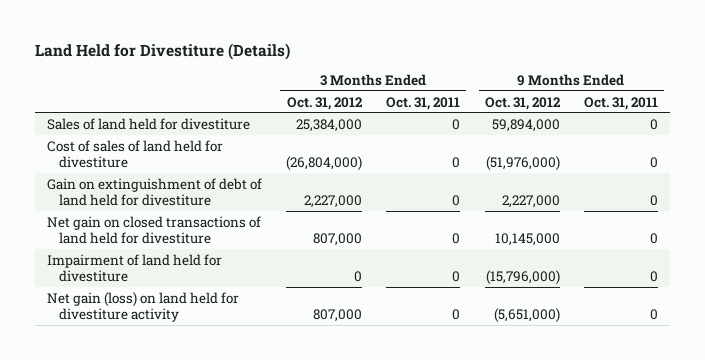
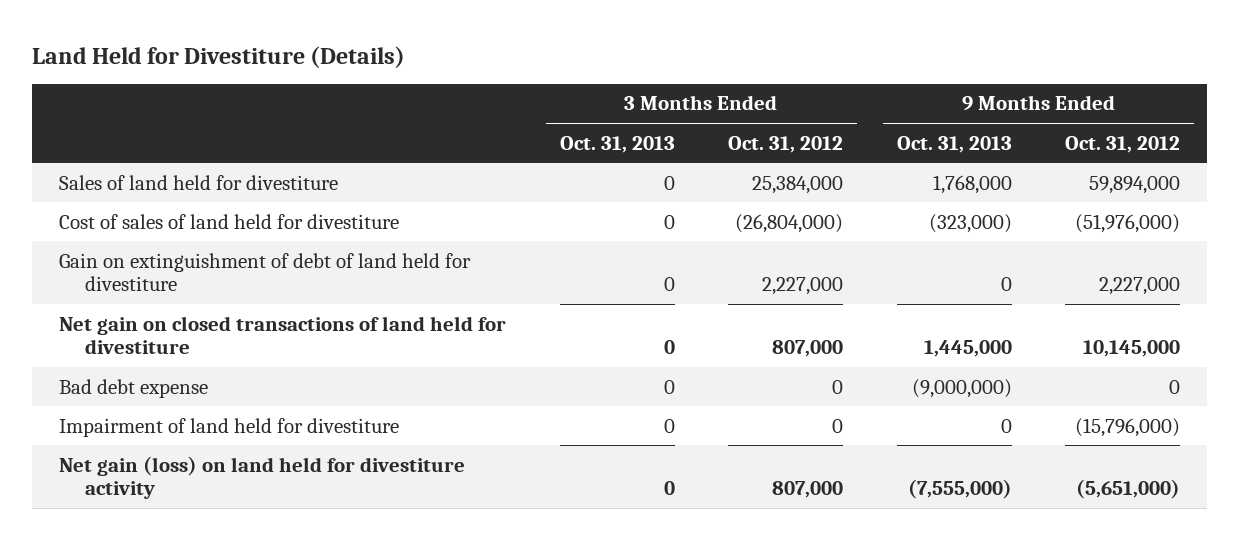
[386,96,461,110] Oct. 31, 2011 -> none
[584,96,659,110] Oct. 31, 2011 -> none
none -> [559,135,675,153] Oct. 31, 2013
none -> [896,135,1012,153] Oct. 31, 2013
none -> [58,378,208,398] Bad debt expense

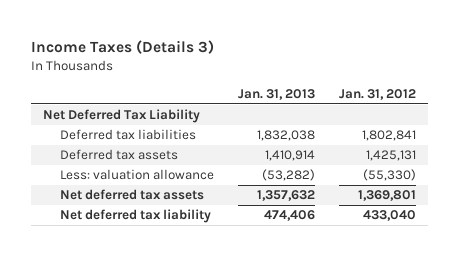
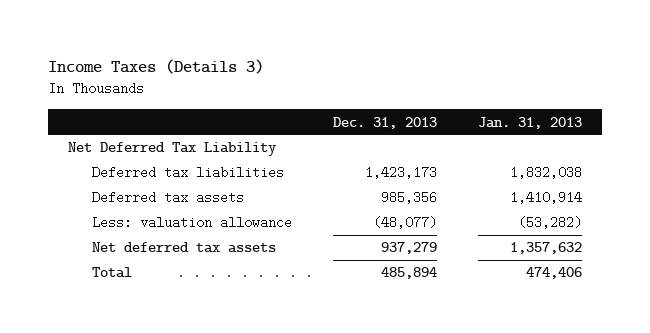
[339,88,417,100] Jan. 31, 2012 -> none
none -> [333,116,438,129] Dec. 31, 2013
[60,209,212,224] Net deferred tax liability -> [92,267,133,279] Total

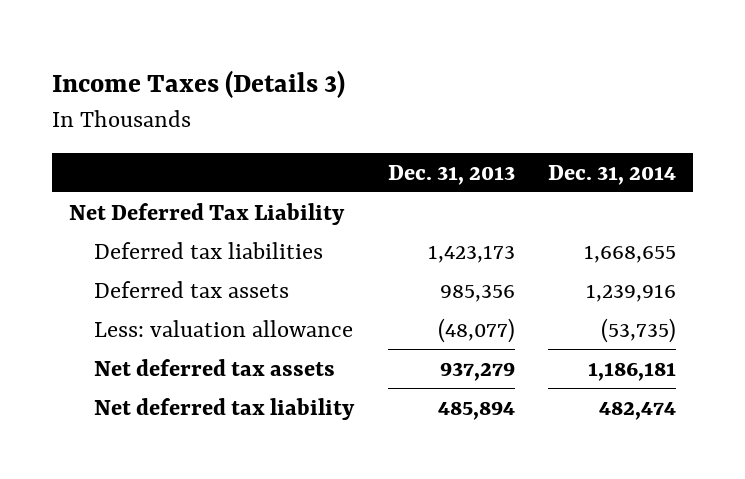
[477,116,582,129] Jan. 31, 2013 -> none
none -> [548,164,677,185] Dec. 31, 2014
[92,267,133,279] Total -> [94,397,356,420] Net deferred tax liability

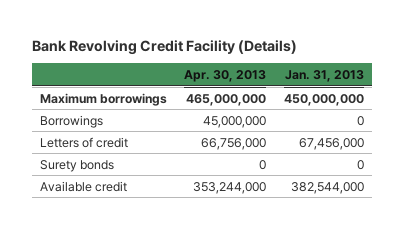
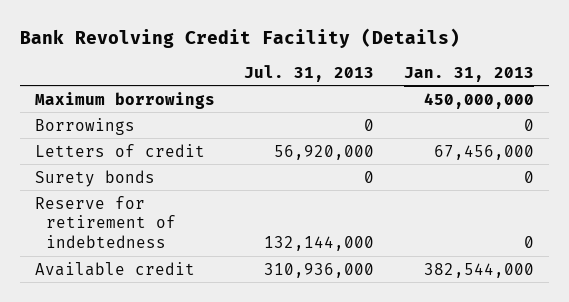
[184,70,267,83] Apr. 30, 2013 -> none
none -> [244,64,375,82] Jul. 31, 2013
none -> [34,195,176,249] Reserve for retirement of indebtedness

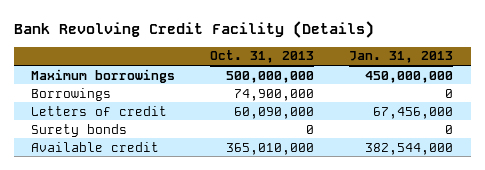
[244,64,375,82] Jul. 31, 2013 -> none
none -> [210,50,315,64] Oct. 31, 2013
[34,195,176,249] Reserve for retirement of indebtedness -> none

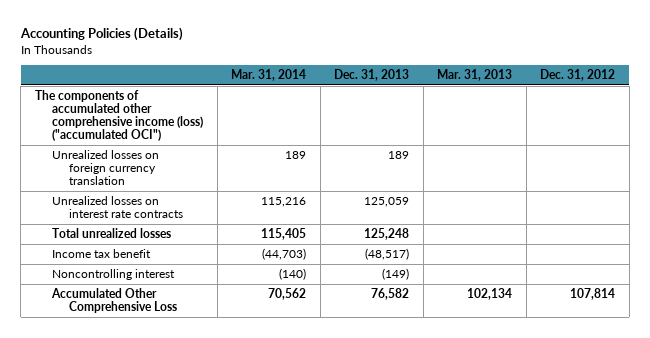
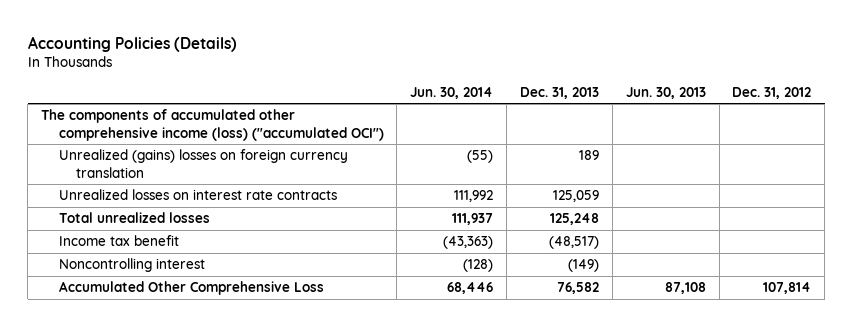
[231,69,307,82] Mar. 31, 2014 -> none
[437,69,513,82] Mar. 31, 2013 -> none
none -> [410,86,494,99] Jun. 30, 2014
none -> [625,86,706,99] Jun. 30, 2013
[51,150,159,186] Unrealized losses on foreign currency translation -> [58,149,348,178] Unrealized (gains) losses on foreign currency translation

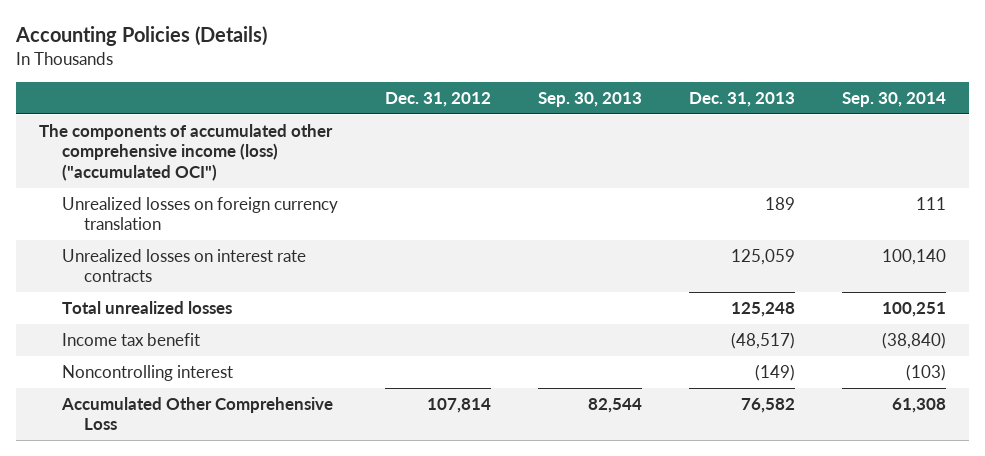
[410,86,494,99] Jun. 30, 2014 -> none
[625,86,706,99] Jun. 30, 2013 -> none
none -> [537,91,642,107] Sep. 30, 2013
none -> [841,91,946,107] Sep. 30, 2014
[58,149,348,178] Unrealized (gains) losses on foreign currency translation -> [61,197,338,231] Unrealized losses on foreign currency translation

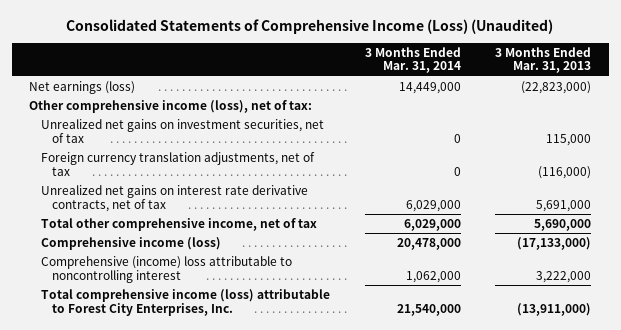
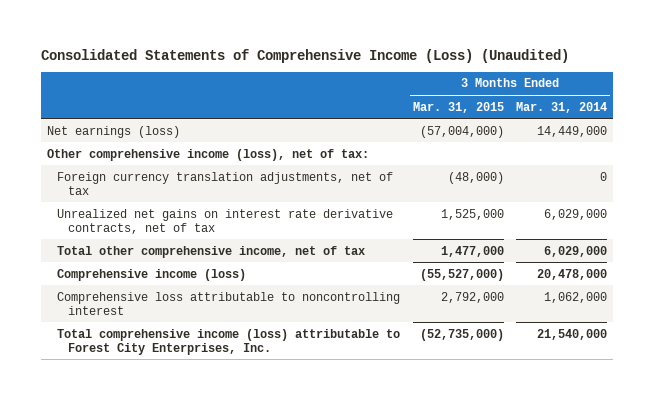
[495,46,592,74] 3 Months Ended Mar. 31, 2013 -> none
none -> [412,101,504,113] Mar. 31, 2015
[40,118,324,143] Unrealized net gains on investment securities, net of tax -> none
[40,255,292,283] Comprehensive (income) loss attributable to noncontrolling interest -> [57,291,401,315] Comprehensive loss attributable to noncontrolling interest

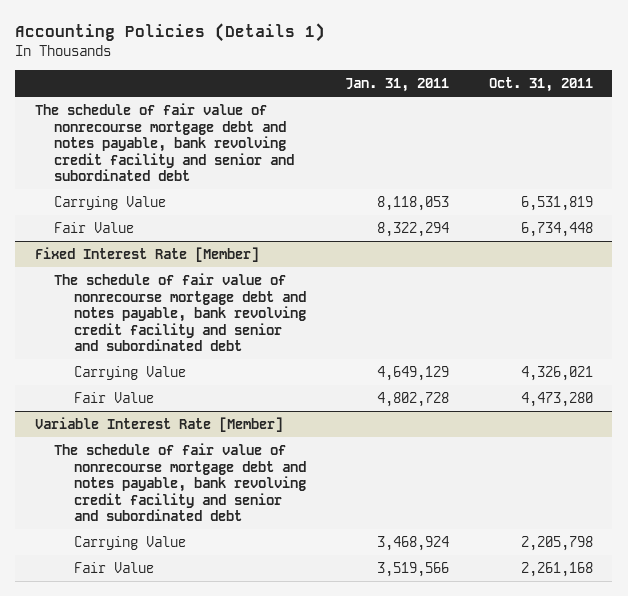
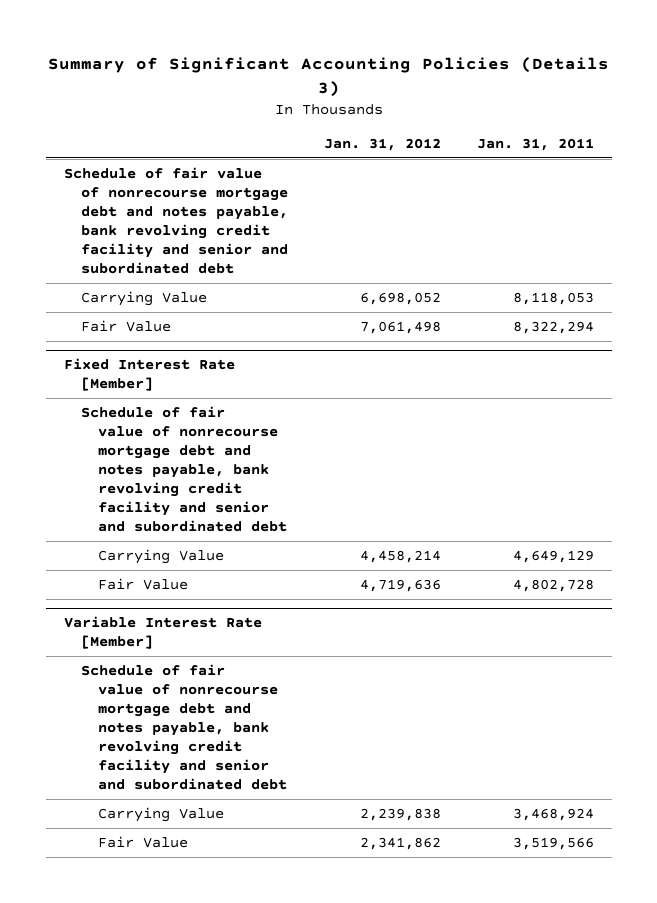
[15,22,326,42] Accounting Policies (Details 1) -> [47,57,609,98] Summary of Significant Accounting Policies (Details 3)
[488,76,593,92] Oct. 31, 2011 -> none
none -> [323,137,441,151] Jan. 31, 2012
[35,103,295,182] The schedule of fair value of nonrecourse mortgage debt and notes payable, bank revolving credit facility and senior and subordinated debt -> [63,166,288,274] Schedule of fair value of nonrecourse mortgage debt and notes payable, bank revolving credit facility and senior and subordinated debt
[54,273,306,352] The schedule of fair value of nonrecourse mortgage debt and notes payable, bank revolving credit facility and senior and subordinated debt -> [80,405,288,532] Schedule of fair value of nonrecourse mortgage debt and notes payable, bank revolving credit facility and senior and subordinated debt
[54,443,306,522] The schedule of fair value of nonrecourse mortgage debt and notes payable, bank revolving credit facility and senior and subordinated debt -> [80,663,288,790] Schedule of fair value of nonrecourse mortgage debt and notes payable, bank revolving credit facility and senior and subordinated debt

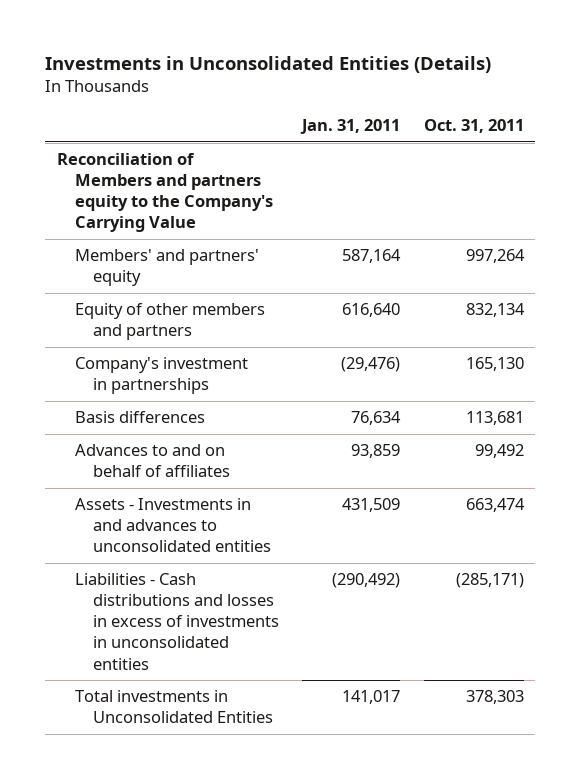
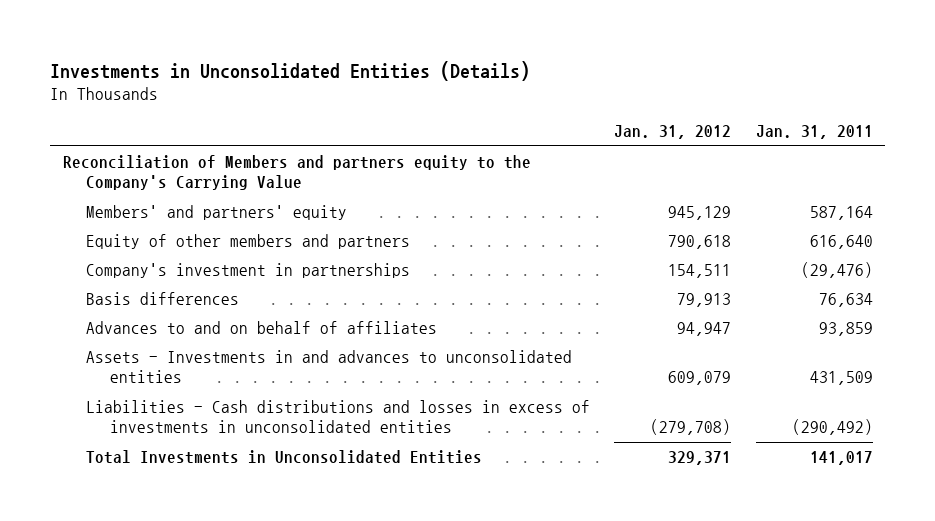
[423,119,524,134] Oct. 31, 2011 -> none
none -> [614,125,732,140] Jan. 31, 2012
[74,690,273,724] Total investments in Unconsolidated Entities -> [86,450,483,465] Total Investments in Unconsolidated Entities

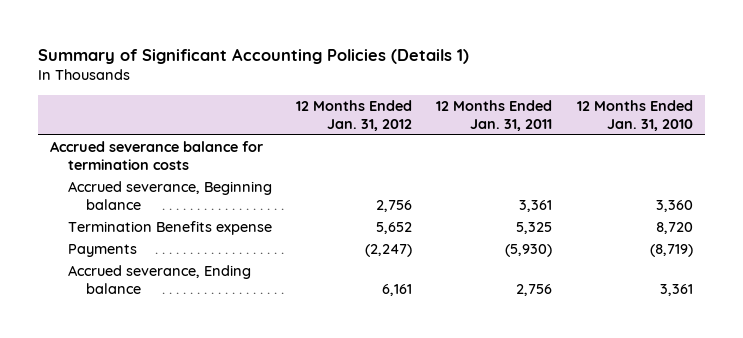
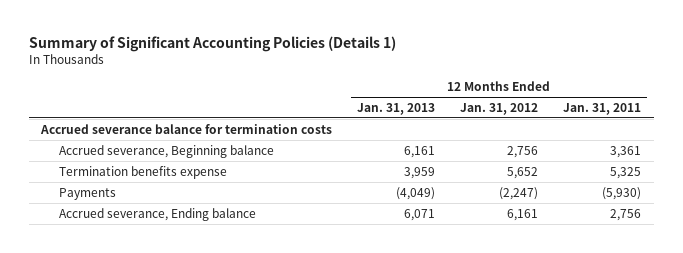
[576,100,693,131] 12 Months Ended Jan. 31, 2010 -> none
none -> [357,102,436,115] Jan. 31, 2013
[67,221,272,236] Termination Benefits expense -> [58,165,227,179] Termination benefits expense

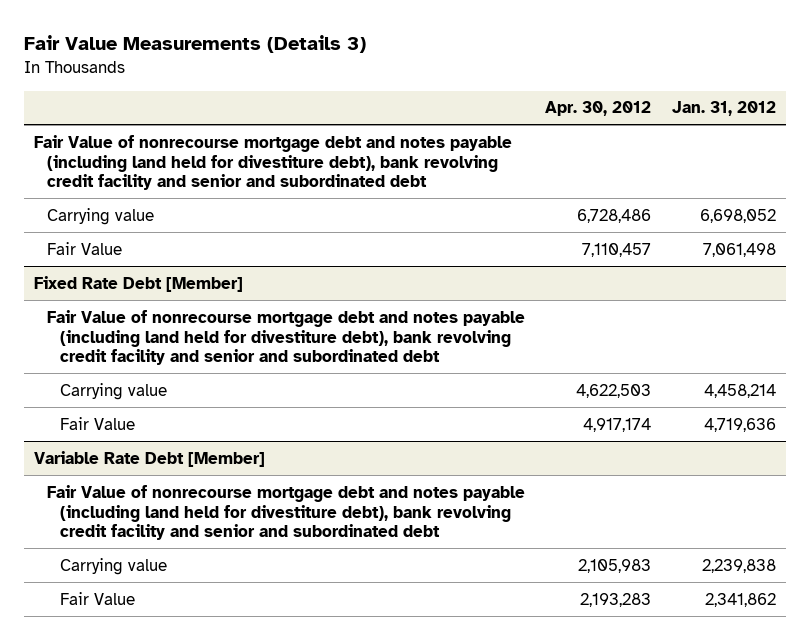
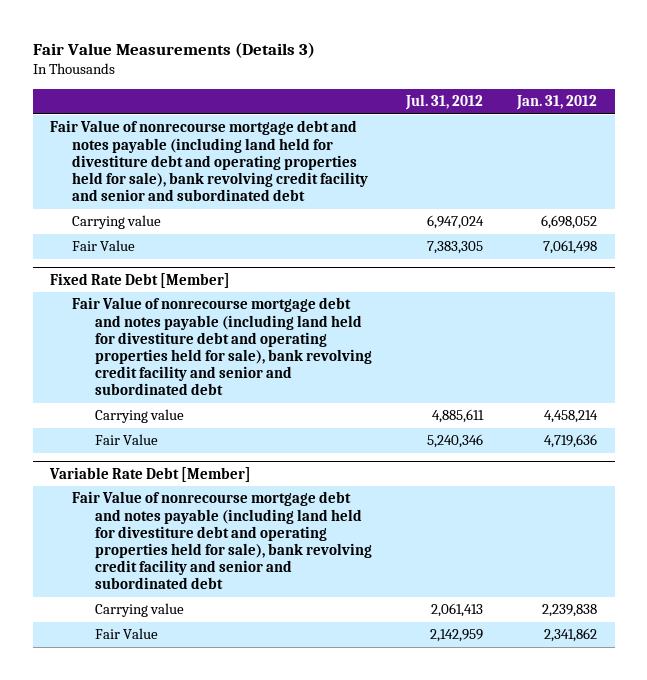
[545,101,652,117] Apr. 30, 2012 -> none
none -> [405,94,484,111] Jul. 31, 2012
[33,134,512,191] Fair Value of nonrecourse mortgage debt and notes payable (including land held for divestiture debt), bank revolving credit facility and senior and subordinated debt -> [49,120,369,202] Fair Value of nonrecourse mortgage debt and notes payable (including land held for divestiture debt and operating properties held for sale), bank revolving credit facility and senior and subordinated debt
[47,309,526,366] Fair Value of nonrecourse mortgage debt and notes payable (including land held for divestiture debt), bank revolving credit facility and senior and subordinated debt -> [72,297,372,396] Fair Value of nonrecourse mortgage debt and notes payable (including land held for divestiture debt and operating properties held for sale), bank revolving credit facility and senior and subordinated debt
[47,484,526,541] Fair Value of nonrecourse mortgage debt and notes payable (including land held for divestiture debt), bank revolving credit facility and senior and subordinated debt -> [72,491,372,590] Fair Value of nonrecourse mortgage debt and notes payable (including land held for divestiture debt and operating properties held for sale), bank revolving credit facility and senior and subordinated debt

